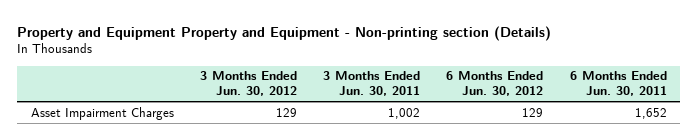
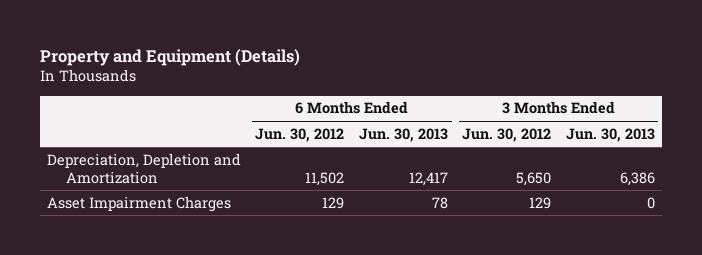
[17,25,552,41] Property and Equipment Property and Equipment - Non-printing section (Details) -> [39,49,300,67] Property and Equipment (Details)
[323,71,421,97] 3 Months Ended Jun. 30, 2011 -> none
[569,71,667,97] 6 Months Ended Jun. 30, 2011 -> none
none -> [358,127,448,142] Jun. 30, 2013
none -> [565,127,655,142] Jun. 30, 2013
none -> [47,152,242,184] Depreciation, Depletion and Amortization

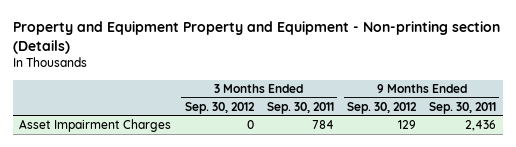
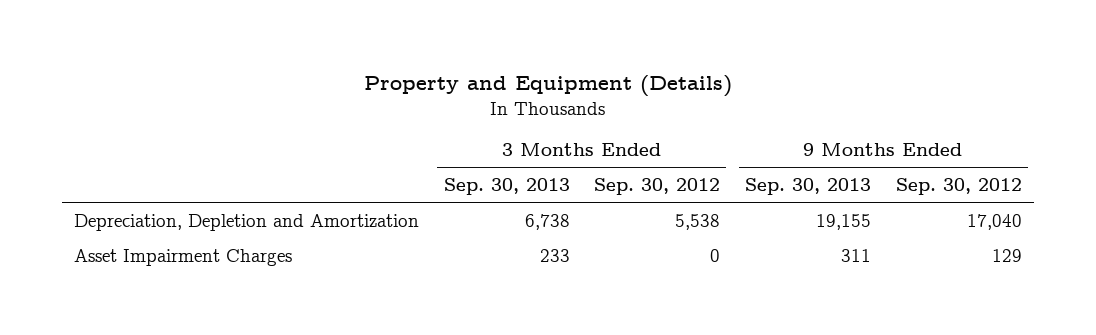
[12,20,500,54] Property and Equipment Property and Equipment - Non-printing section (Details) -> [363,74,732,97] Property and Equipment (Details)
[266,101,334,114] Sep. 30, 2011 -> none
[429,101,497,114] Sep. 30, 2011 -> none
none -> [443,178,570,196] Sep. 30, 2013
none -> [744,178,871,196] Sep. 30, 2013
none -> [73,213,419,231] Depreciation, Depletion and Amortization

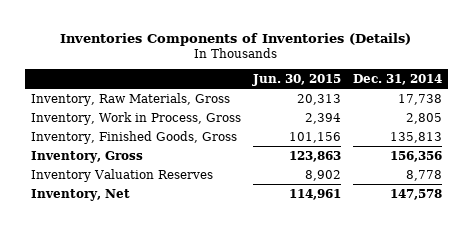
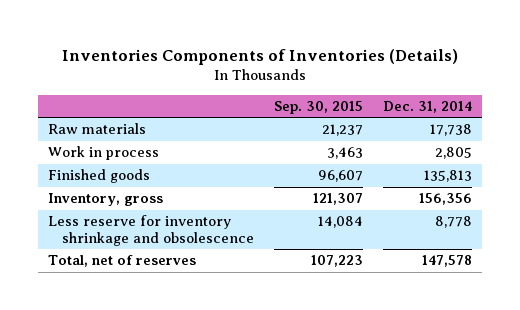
[251,73,341,86] Jun. 30, 2015 -> none
none -> [274,100,364,114] Sep. 30, 2015
[30,92,230,106] Inventory, Raw Materials, Gross -> [48,123,147,135] Raw materials
[30,111,241,125] Inventory, Work in Process, Gross -> [48,146,160,161] Work in process
[30,130,237,144] Inventory, Finished Goods, Gross -> [48,169,151,184] Finished goods
[30,150,143,163] Inventory, Gross -> [48,193,164,207] Inventory, gross
[30,168,213,182] Inventory Valuation Reserves -> [48,215,255,247] Less reserve for inventory shrinkage and obsolescence
[30,188,130,201] Inventory, Net -> [48,255,197,268] Total, net of reserves

